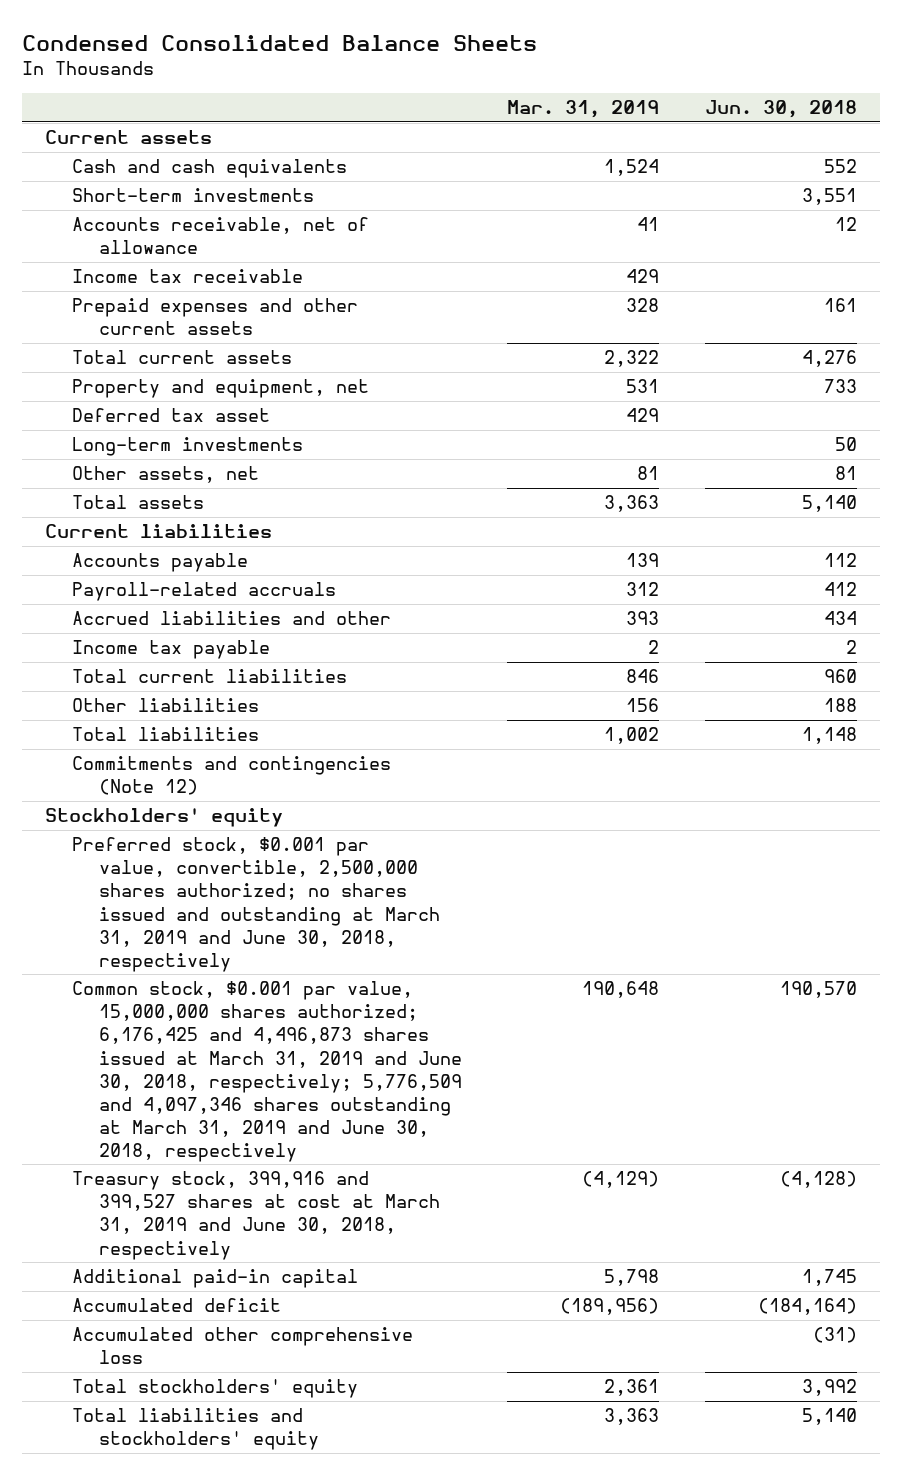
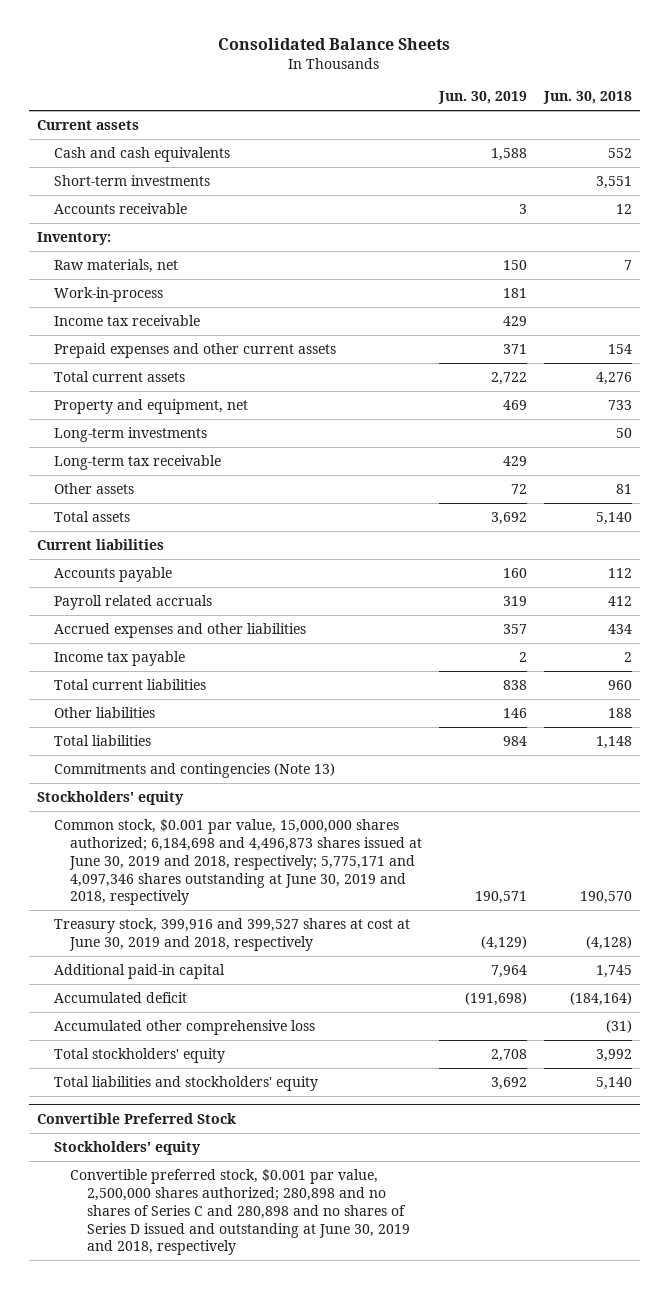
[22,34,538,51] Condensed Consolidated Balance Sheets -> [218,38,451,51] Consolidated Balance Sheets
[507,100,660,119] Mar. 31, 2019 -> none
none -> [438,91,528,105] Jun. 30, 2019
[72,217,370,255] Accounts receivable, net of allowance -> [53,202,187,214] Accounts receivable
none -> [37,231,112,245] Inventory:
none -> [53,258,178,273] Raw materials, net
none -> [53,286,163,302] Work-in-process
[824,298,858,313] 161 -> [607,343,632,354] 154
[72,408,271,423] Deferred tax asset -> none
none -> [53,454,221,470] Long-term tax receivable
[72,466,260,484] Other assets, net -> [53,482,134,494] Other assets
[72,582,337,602] Payroll-related accruals -> [53,594,212,610] Payroll related accruals
[72,611,392,626] Accrued liabilities and other -> [53,622,306,638] Accrued expenses and other liabilities
[72,756,392,796] Commitments and contingencies (Note 12) -> [53,762,335,778] Commitments and contingencies (Note 13)
[72,837,440,972] Preferred stock, $0.001 par value, convertible, 2,500,000 shares authorized; no shares issued and outstanding at March 31, 2019 and June 30, 2018, respectively -> none
[72,981,462,1162] Common stock, $0.001 par value, 15,000,000 shares authorized; 6,176,425 and 4,496,873 shares issued at March 31, 2019 and June 30, 2018, respectively; 5,776,509 and 4,097,346 shares outstanding at March 31, 2019 and June 30, 2018, respectively -> [53,818,423,906] Common stock, $0.001 par value, 15,000,000 shares authorized; 6,184,698 and 4,496,873 shares issued at June 30, 2019 and 2018, respectively; 5,775,171 and 4,097,346 shares outstanding at June 30, 2019 and 2018, respectively
[72,1171,440,1260] Treasury stock, 399,916 and 399,527 shares at cost at March 31, 2019 and June 30, 2018, respectively -> [53,917,410,951] Treasury stock, 399,916 and 399,527 shares at cost at June 30, 2019 and 2018, respectively
none -> [37,1112,237,1124] Convertible Preferred Stock
none -> [53,1140,201,1155] Stockholders' equity
none -> [70,1168,410,1256] Convertible preferred stock, $0.001 par value, 2,500,000 shares authorized; 280,898 and no shares of Series C and 280,898 and no shares of Series D issued and outstanding at June 30, 2019 and 2018, respectively

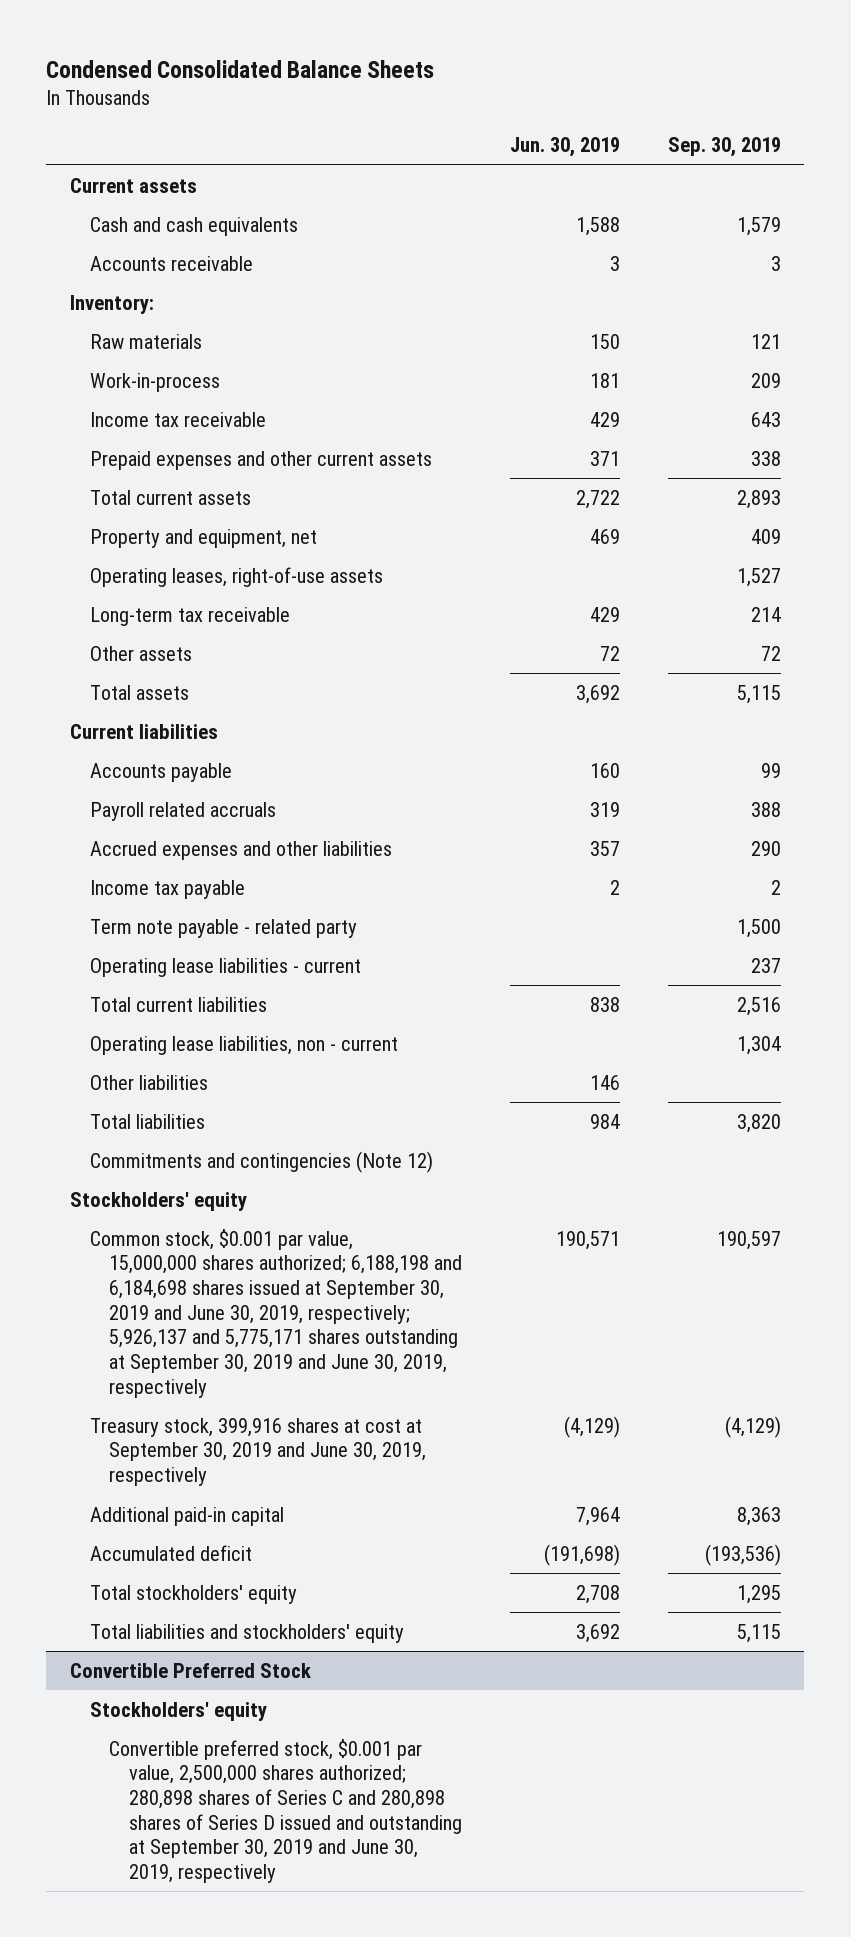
[218,38,451,51] Consolidated Balance Sheets -> [46,59,435,78] Condensed Consolidated Balance Sheets
[542,91,632,105] Jun. 30, 2018 -> none
none -> [667,137,781,158] Sep. 30, 2019
[53,174,210,186] Short-term investments -> none
[53,258,178,273] Raw materials, net -> [89,333,202,349] Raw materials
[53,426,207,442] Long-term investments -> none
none -> [89,566,383,587] Operating leases, right-of-use assets
none -> [89,918,357,938] Term note payable - related party
none -> [89,957,361,977] Operating lease liabilities - current
none -> [89,1035,398,1055] Operating lease liabilities, non - current
[53,762,335,778] Commitments and contingencies (Note 13) -> [89,1150,433,1173] Commitments and contingencies (Note 12)
[53,818,423,906] Common stock, $0.001 par value, 15,000,000 shares authorized; 6,184,698 and 4,496,873 shares issued at June 30, 2019 and 2018, respectively; 5,775,171 and 4,097,346 shares outstanding at June 30, 2019 and 2018, respectively -> [89,1228,463,1398] Common stock, $0.001 par value, 15,000,000 shares authorized; 6,188,198 and 6,184,698 shares issued at September 30, 2019 and June 30, 2019, respectively; 5,926,137 and 5,775,171 shares outstanding at September 30, 2019 and June 30, 2019, respectively
[53,917,410,951] Treasury stock, 399,916 and 399,527 shares at cost at June 30, 2019 and 2018, respectively -> [89,1417,427,1487] Treasury stock, 399,916 shares at cost at September 30, 2019 and June 30, 2019, respectively
[53,1019,315,1035] Accumulated other comprehensive loss -> none
[70,1168,410,1256] Convertible preferred stock, $0.001 par value, 2,500,000 shares authorized; 280,898 and no shares of Series C and 280,898 and no shares of Series D issued and outstanding at June 30, 2019 and 2018, respectively -> [109,1738,462,1884] Convertible preferred stock, $0.001 par value, 2,500,000 shares authorized; 280,898 shares of Series C and 280,898 shares of Series D issued and outstanding at September 30, 2019 and June 30, 2019, respectively

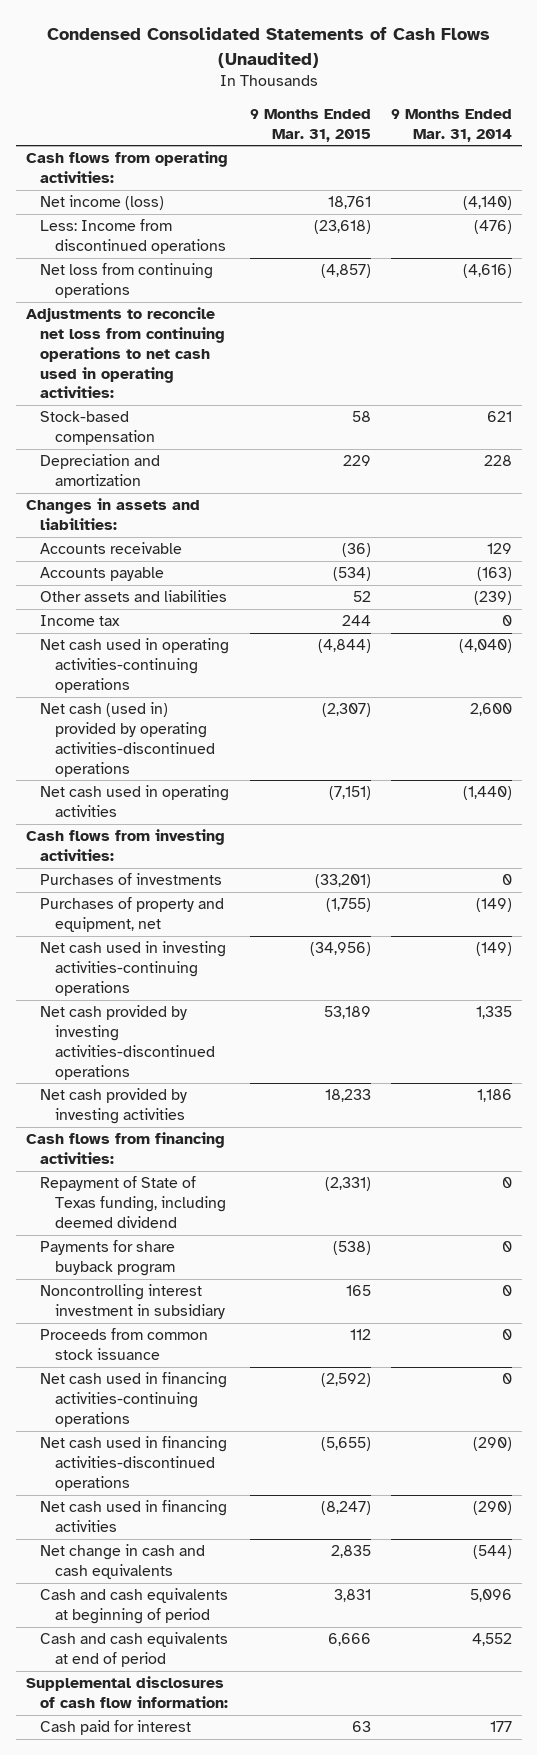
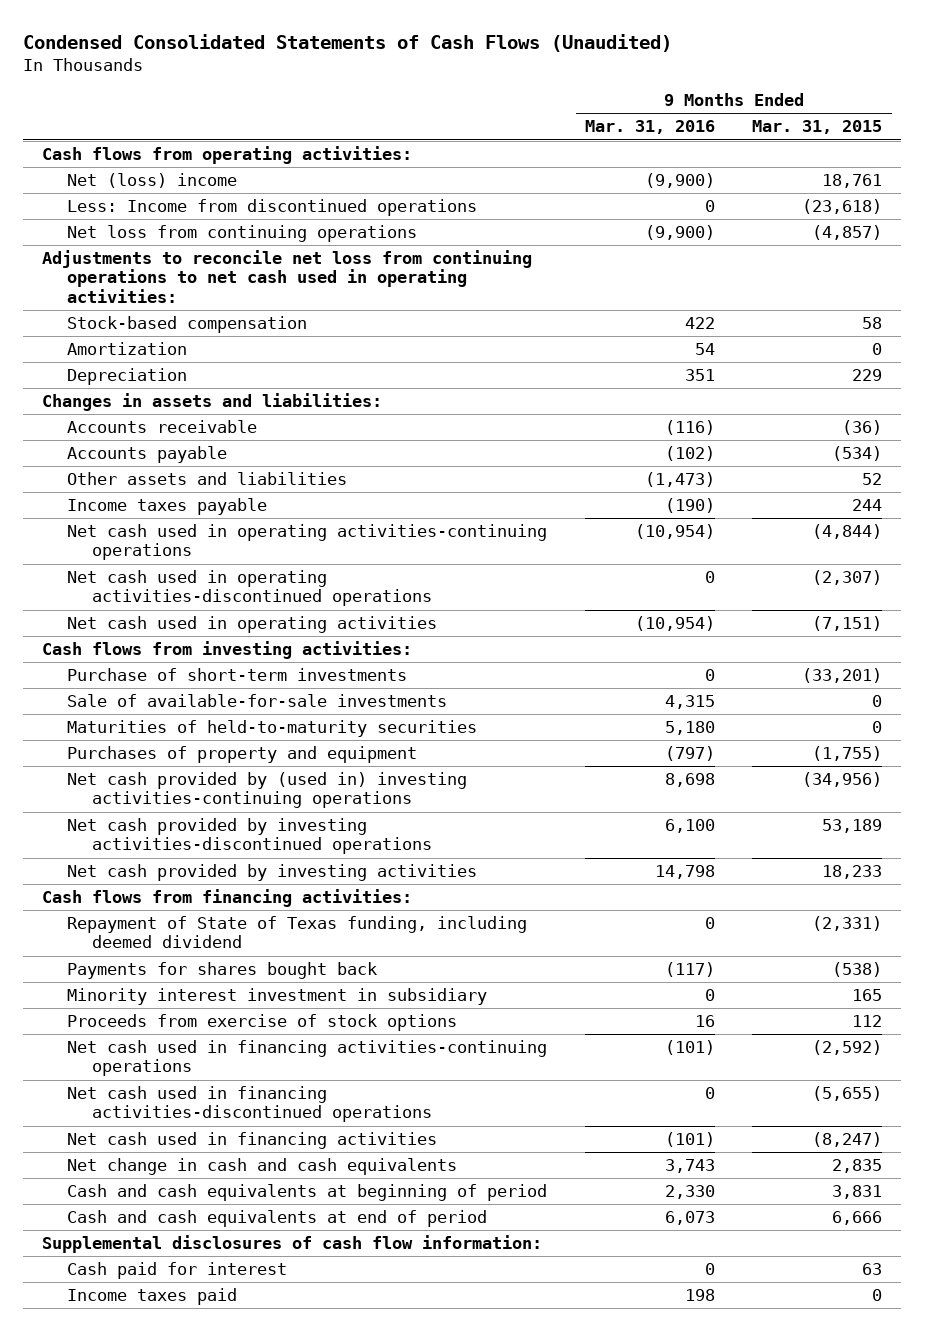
[390,108,512,142] 9 Months Ended Mar. 31, 2014 -> none
none -> [584,120,715,135] Mar. 31, 2016
[40,195,165,211] Net income (loss) -> [67,173,238,189] Net (loss) income
none -> [67,342,188,356] Amortization
[40,454,161,487] Depreciation and amortization -> [67,368,188,386] Depreciation
[40,615,121,627] Income tax -> [67,498,268,516] Income taxes payable
[40,702,216,777] Net cash (used in) provided by operating activities-discontinued operations -> [67,570,433,607] Net cash used in operating activities-discontinued operations
[40,873,223,886] Purchases of investments -> [67,668,408,682] Purchase of short-term investments
none -> [67,694,448,708] Sale of available-for-sale investments
none -> [67,720,478,738] Maturities of held-to-maturity securities
[40,897,225,933] Purchases of property and equipment, net -> [67,746,418,764] Purchases of property and equipment
[40,941,227,996] Net cash used in investing activities-continuing operations -> [67,772,468,809] Net cash provided by (used in) investing activities-continuing operations
[40,1240,176,1277] Payments for share buyback program -> [67,962,378,980] Payments for shares bought back
[40,1284,226,1320] Noncontrolling interest investment in subsidiary -> [67,988,488,1006] Minority interest investment in subsidiary
[40,1328,209,1361] Proceeds from common stock issuance -> [67,1014,458,1032] Proceeds from exercise of stock options
none -> [67,1288,238,1306] Income taxes paid

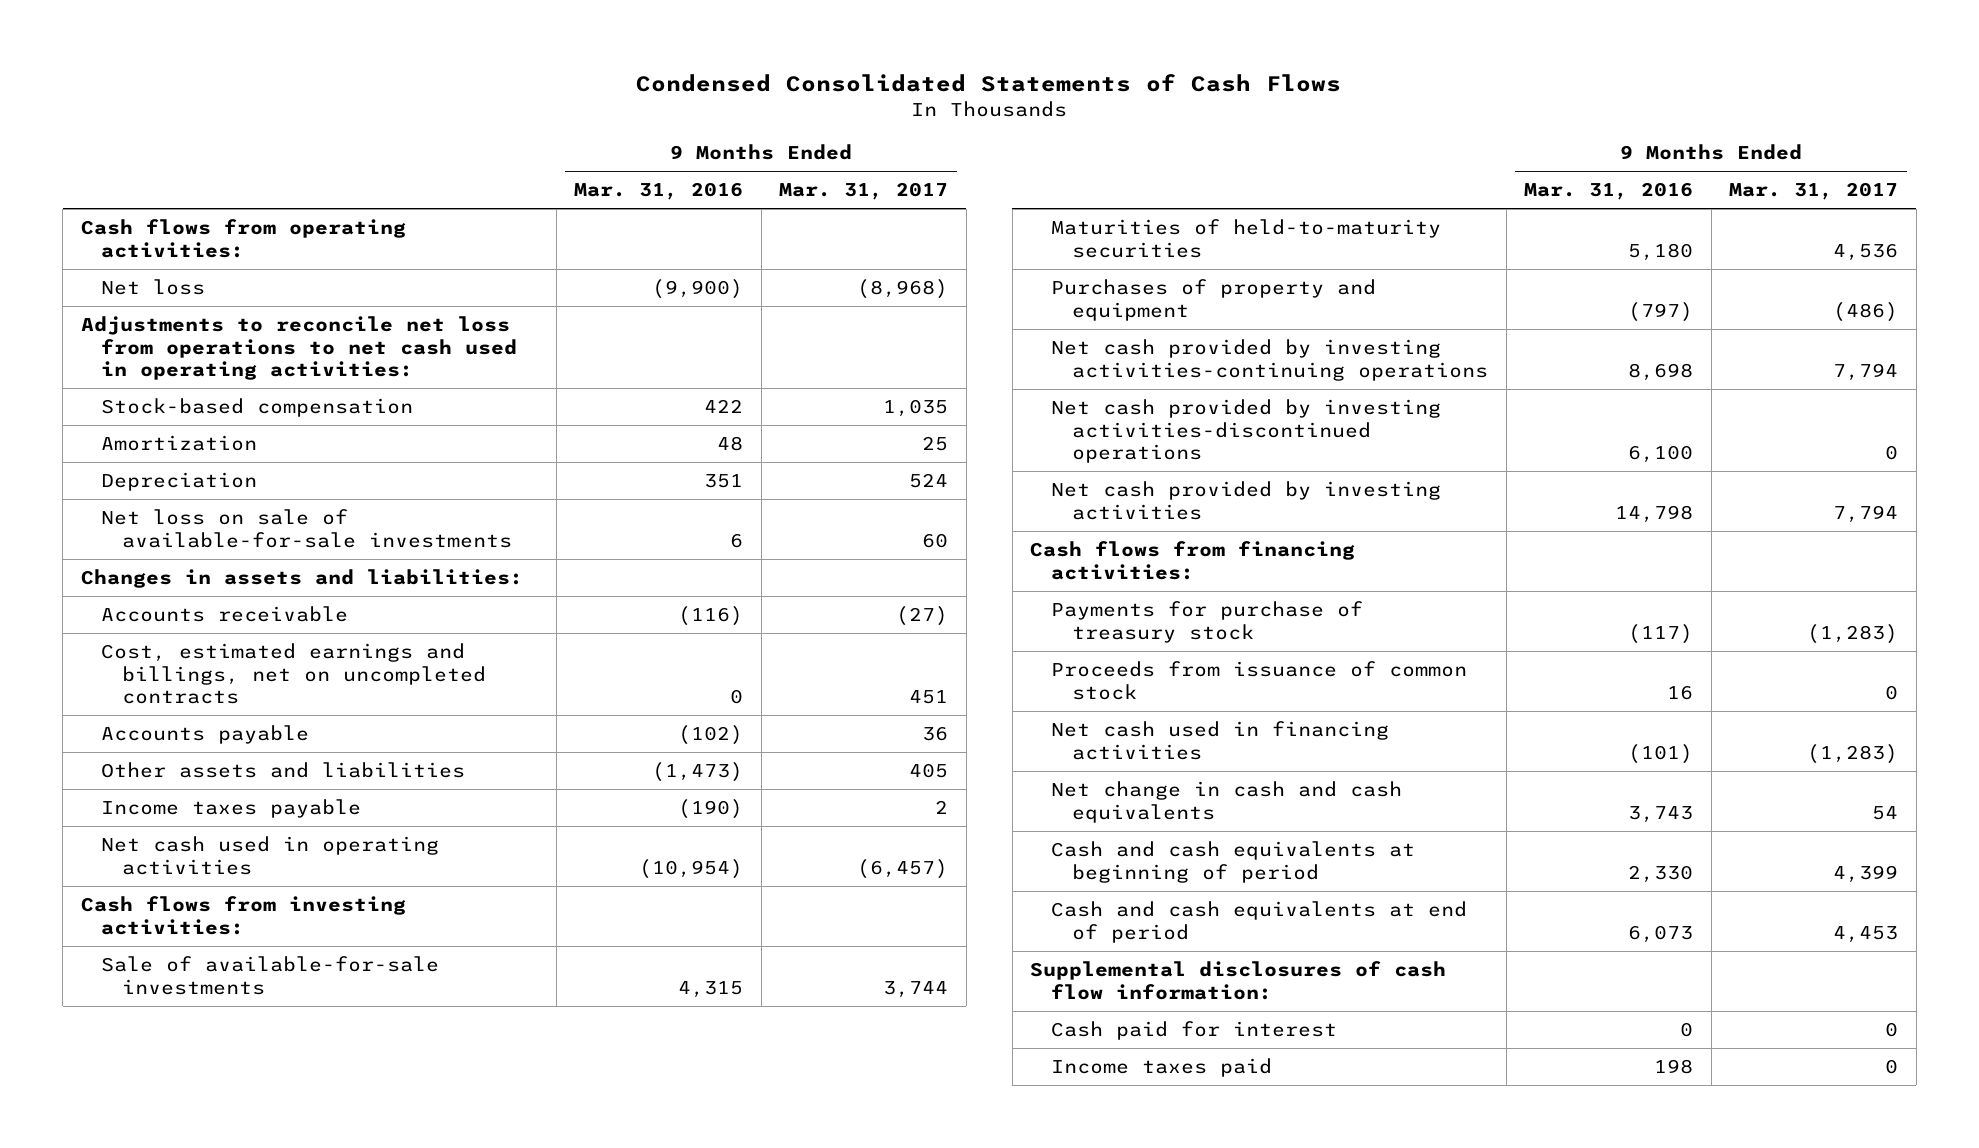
[23,33,673,52] Condensed Consolidated Statements of Cash Flows (Unaudited) -> [636,74,1342,93] Condensed Consolidated Statements of Cash Flows
[752,120,883,135] Mar. 31, 2015 -> none
none -> [779,182,949,201] Mar. 31, 2017
[67,199,478,217] Less: Income from discontinued operations -> none
[67,225,418,243] Net loss from continuing operations -> none
[67,173,238,189] Net (loss) income -> [101,278,206,295] Net loss
[42,250,533,303] Adjustments to reconcile net loss from continuing operations to net cash used in operating activities: -> [80,315,518,381] Adjustments to reconcile net loss from operations to net cash used in operating activities:
[694,343,715,356] 54 -> [717,435,744,451] 48
none -> [101,508,513,548] Net loss on sale of available-for-sale investments
none -> [101,642,487,705] Cost, estimated earnings and billings, net on uncompleted contracts
[67,524,548,561] Net cash used in operating activities-continuing operations -> none
[67,570,433,607] Net cash used in operating activities-discontinued operations -> none
[67,668,408,682] Purchase of short-term investments -> none
[67,772,468,809] Net cash provided by (used in) investing activities-continuing operations -> [1051,338,1489,381] Net cash provided by investing activities-continuing operations
[67,916,528,949] Repayment of State of Texas funding, including deemed dividend -> none
[67,988,488,1006] Minority interest investment in subsidiary -> none
[67,1040,548,1077] Net cash used in financing activities-continuing operations -> none
[67,1086,433,1123] Net cash used in financing activities-discontinued operations -> none
[67,962,378,980] Payments for shares bought back -> [1051,600,1364,643] Payments for purchase of treasury stock
[67,1014,458,1032] Proceeds from exercise of stock options -> [1051,660,1468,700] Proceeds from issuance of common stock

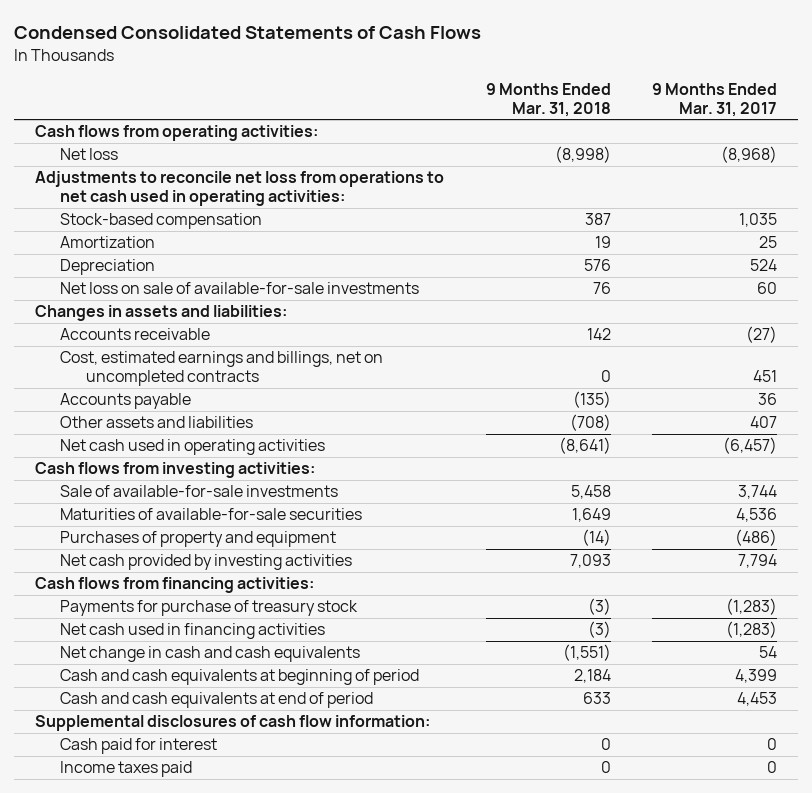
[574,182,744,201] Mar. 31, 2016 -> none
none -> [485,82,611,117] 9 Months Ended Mar. 31, 2018
[101,798,362,818] Income taxes payable -> none
[909,762,949,778] 405 -> [750,416,778,429] 407
[1051,218,1442,258] Maturities of held-to-maturity securities -> [60,508,363,521] Maturities of available-for-sale securities
[1051,338,1489,381] Net cash provided by investing activities-continuing operations -> none
[1051,398,1442,464] Net cash provided by investing activities-discontinued operations -> none
[1051,660,1468,700] Proceeds from issuance of common stock -> none

